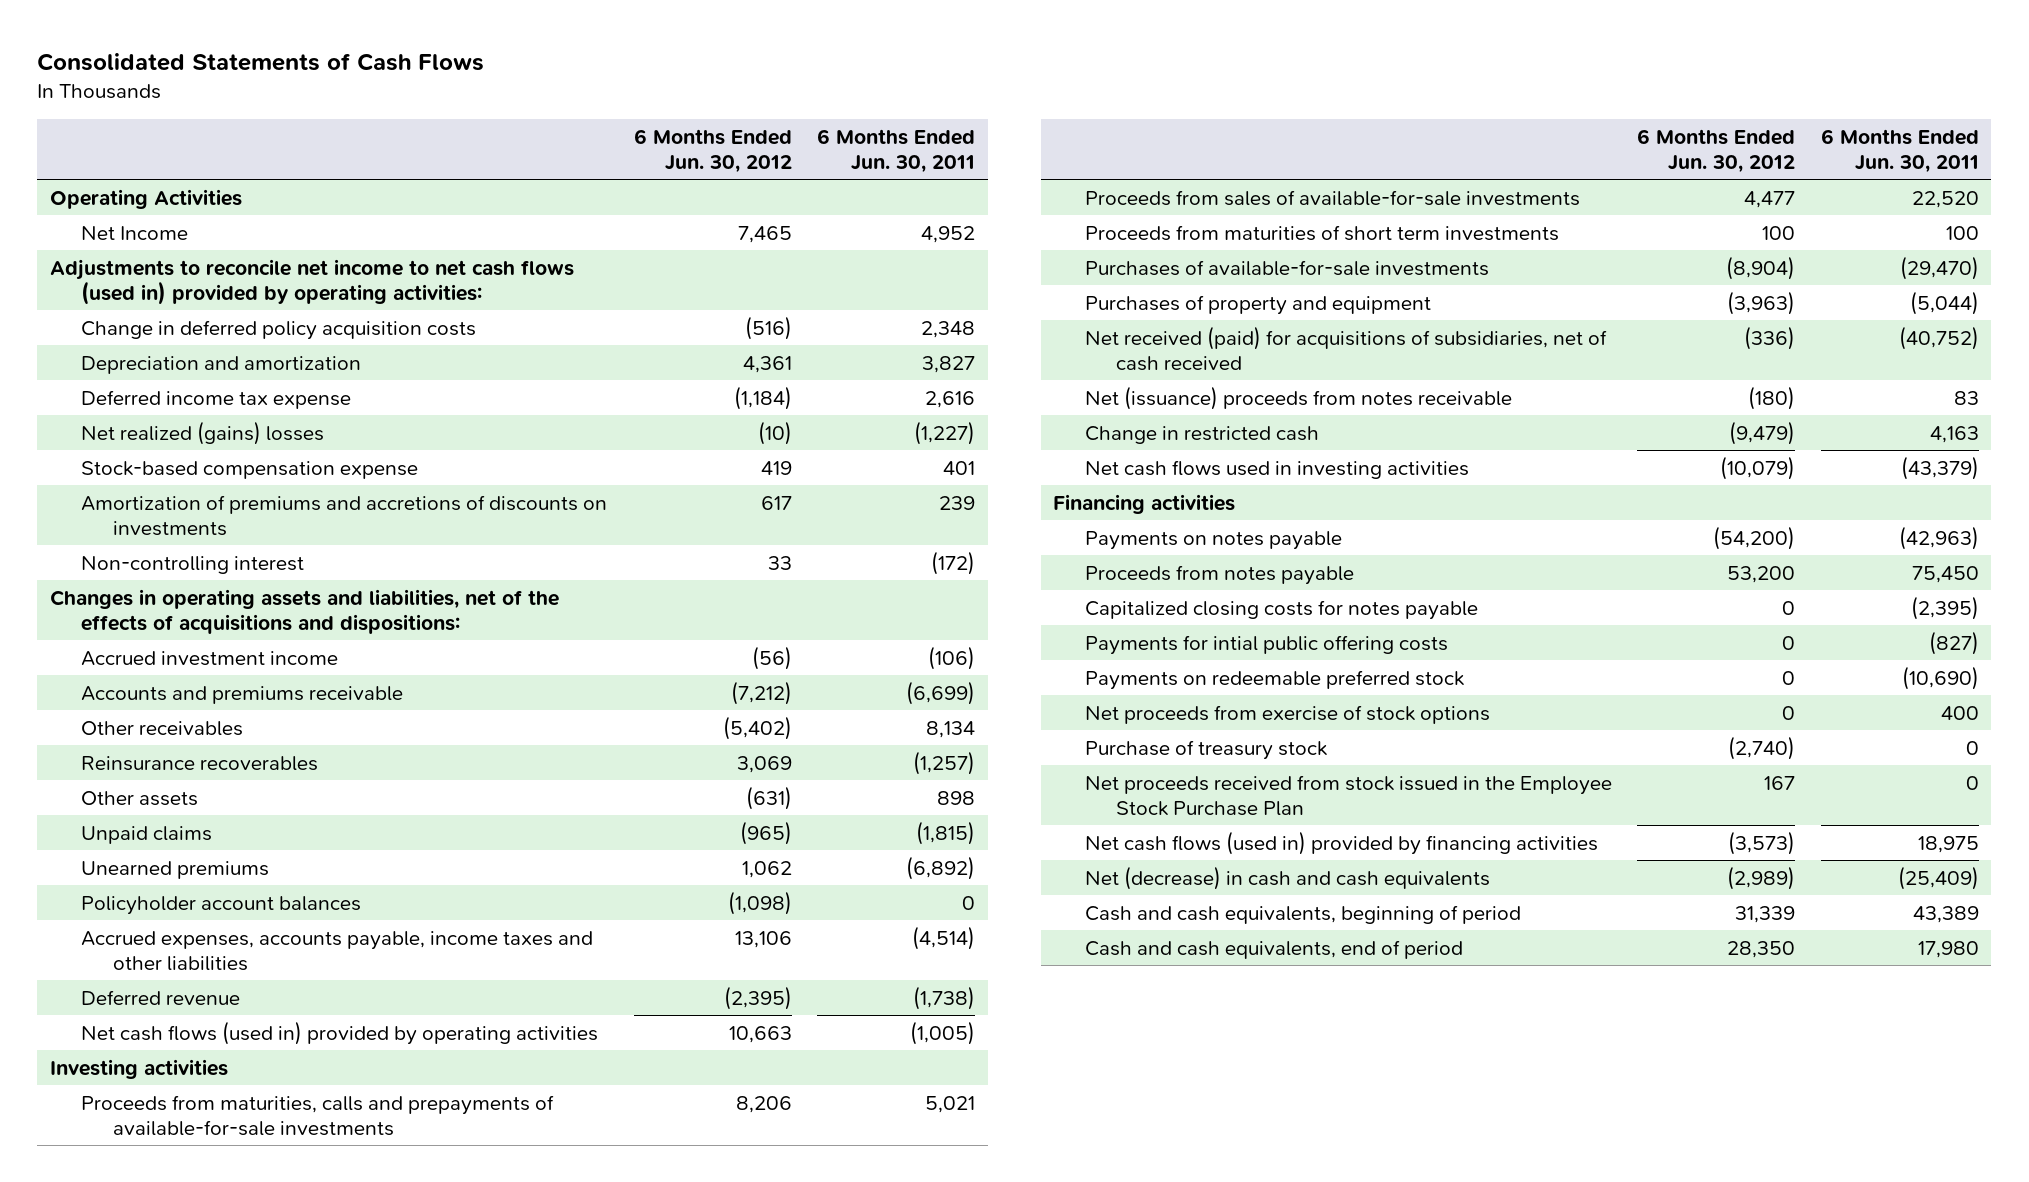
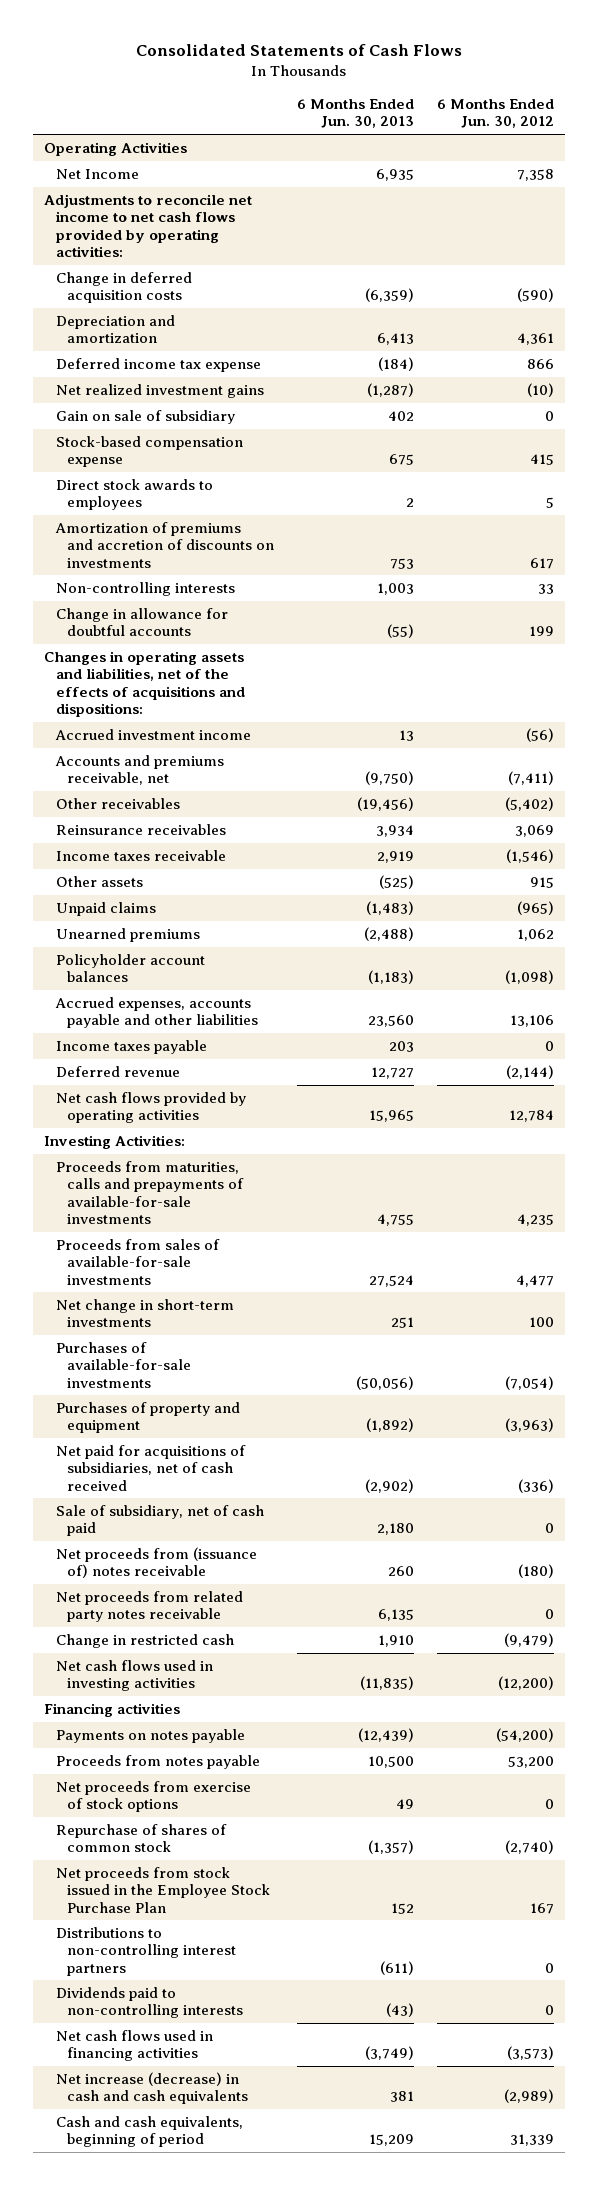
[817,129,976,173] 6 Months Ended Jun. 30, 2011 -> none
none -> [296,98,414,129] 6 Months Ended Jun. 30, 2013
[737,225,792,243] 7,465 -> [516,169,554,182] 7,358
[50,258,575,305] Adjustments to reconcile net income to net cash flows (used in) provided by operating activities: -> [43,194,252,257] Adjustments to reconcile net income to net cash flows provided by operating activities:
[81,319,477,340] Change in deferred policy acquisition costs -> [55,272,192,304] Change in deferred acquisition costs
[744,315,792,340] (516) -> [516,288,554,303] (590)
[733,385,792,410] (1,184) -> [526,359,554,370] 866
[81,420,325,445] Net realized (gains) losses -> [55,384,264,399] Net realized investment gains
none -> [55,410,235,425] Gain on sale of subsidiary
[760,460,792,475] 419 -> [529,454,554,466] 415
none -> [55,479,213,511] Direct stock awards to employees
[81,494,608,536] Amortization of premiums and accretions of discounts on investments -> [54,522,275,568] Amortization of premiums and accretion of discounts on investments
[81,555,305,574] Non-controlling interest -> [55,582,235,597] Non-controlling interests
none -> [55,608,228,637] Change in allowance for doubtful accounts
[81,685,404,704] Accounts and premiums receivable -> [54,755,224,786] Accounts and premiums receivable, net
[730,680,792,705] (7,212) -> [507,771,554,786] (7,411)
[81,755,319,771] Reinsurance recoverables -> [55,824,226,836] Reinsurance receivables
none -> [55,850,226,862] Income taxes receivable
[745,785,792,810] (631) -> [529,877,554,889] 915
[81,930,594,971] Accrued expenses, accounts payable, income taxes and other liabilities -> [54,997,259,1029] Accrued expenses, accounts payable and other liabilities
none -> [55,1040,207,1055] Income taxes payable
[723,985,792,1010] (2,395) -> [505,1065,554,1080] (2,144)
[81,1020,599,1045] Net cash flows (used in) provided by operating activities -> [55,1092,246,1124] Net cash flows provided by operating activities
[728,1025,792,1043] 10,663 -> [508,1110,554,1123] 12,784
[50,1058,229,1079] Investing activities -> [43,1135,185,1150] Investing Activities:
[735,1095,792,1113] 8,206 -> [516,1213,554,1226] 4,235
[1084,224,1559,241] Proceeds from maturities of short term investments -> [55,1299,234,1328] Net change in short-term investments
[1726,255,1796,280] (8,904) -> [504,1375,554,1390] (7,054)
[1084,325,1607,371] Net received (paid) for acquisitions of subsidiaries, net of cash received -> [55,1445,246,1491] Net paid for acquisitions of subsidiaries, net of cash received
none -> [55,1505,264,1537] Sale of subsidiary, net of cash paid
[1084,385,1512,410] Net (issuance) proceeds from notes receivable -> [55,1547,257,1579] Net proceeds from (issuance of) notes receivable
none -> [55,1591,243,1623] Net proceeds from related party notes receivable
[1720,455,1796,480] (10,079) -> [497,1676,554,1691] (12,200)
[1084,599,1478,620] Capitalized closing costs for notes payable -> none
[1084,634,1448,655] Payments for intial public offering costs -> none
[1084,669,1464,690] Payments on redeemable preferred stock -> none
[1084,739,1327,760] Purchase of treasury stock -> [55,1824,227,1853] Repurchase of shares of common stock
[1084,774,1612,816] Net proceeds received from stock issued in the Employee Stock Purchase Plan -> [55,1867,271,1913] Net proceeds from stock issued in the Employee Stock Purchase Plan
none -> [55,1927,237,1976] Distributions to non-controlling interest partners
none -> [55,1987,244,2019] Dividends paid to non-controlling interests
[1084,830,1598,855] Net cash flows (used in) provided by financing activities -> [55,2030,213,2062] Net cash flows used in financing activities
[1084,865,1490,890] Net (decrease) in cash and cash equivalents -> [55,2072,249,2105] Net increase (decrease) in cash and cash equivalents
[1084,939,1463,959] Cash and cash equivalents, end of period -> none

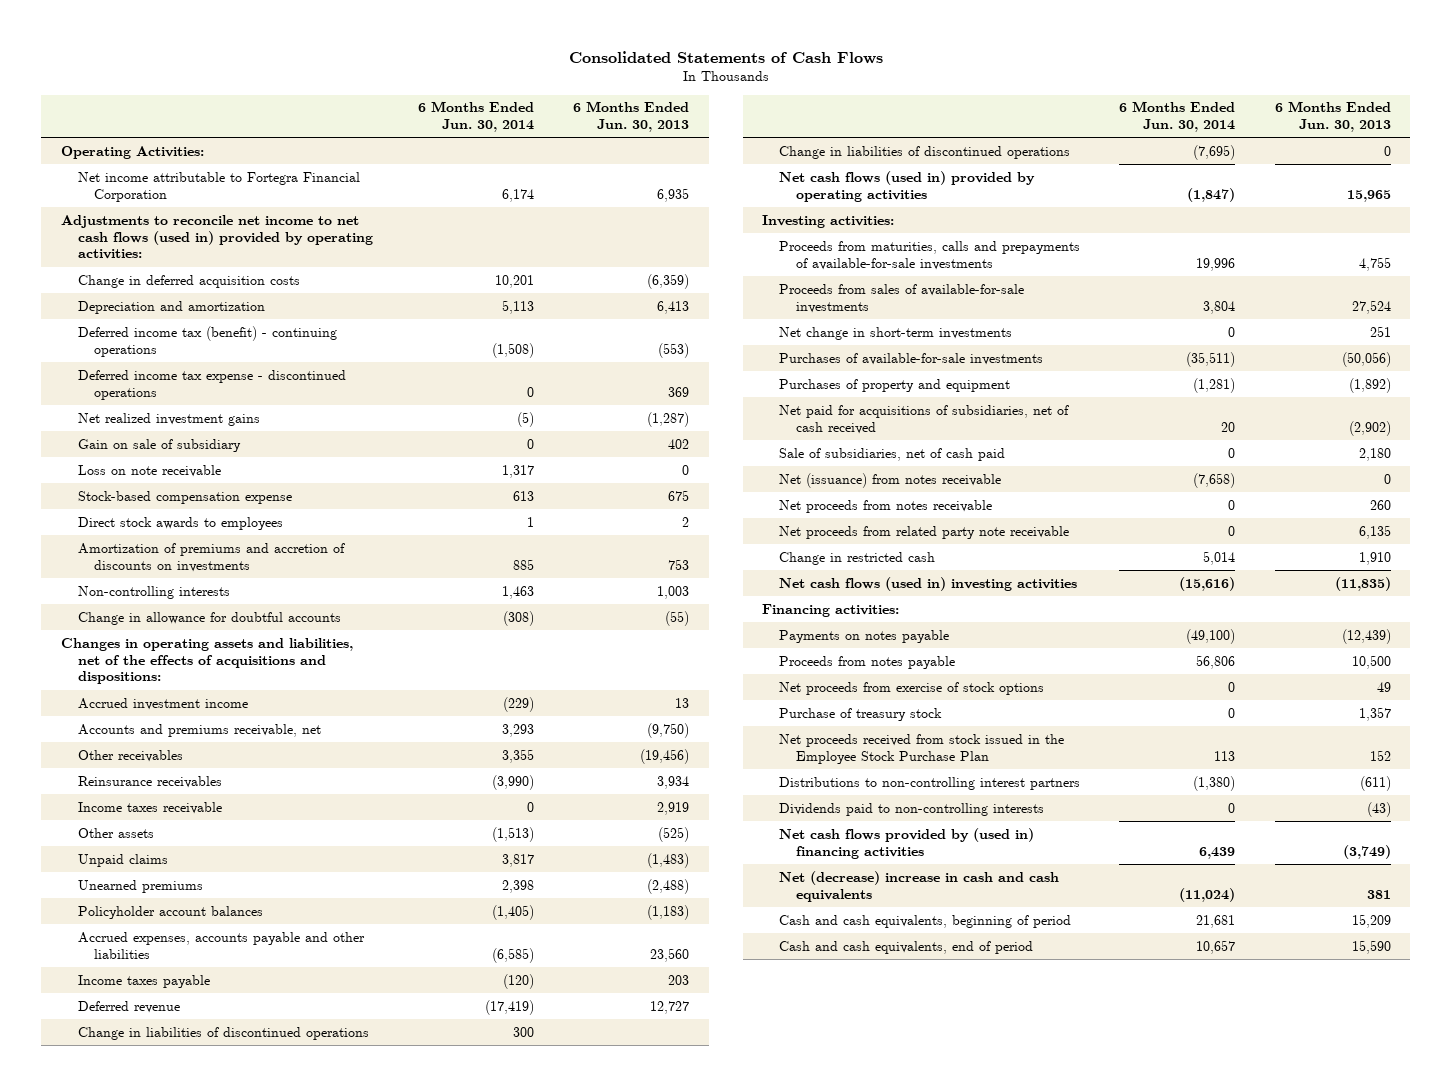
[436,98,554,129] 6 Months Ended Jun. 30, 2012 -> none
none -> [417,101,534,133] 6 Months Ended Jun. 30, 2014
[43,142,187,157] Operating Activities -> [61,145,205,159] Operating Activities:
[55,169,139,180] Net Income -> [77,171,360,202] Net income attributable to Fortegra Financial Corporation
[43,194,252,257] Adjustments to reconcile net income to net cash flows provided by operating activities: -> [61,214,373,260] Adjustments to reconcile net income to net cash flows (used in) provided by operating activities:
[55,358,261,373] Deferred income tax expense -> [77,325,337,357] Deferred income tax (benefit) - continuing operations
[377,357,414,372] (184) -> [658,342,690,358] (553)
none -> [77,369,346,400] Deferred income tax expense - discontinued operations
none -> [77,464,221,477] Loss on note receivable
none -> [77,1026,369,1040] Change in liabilities of discontinued operations
none -> [779,145,1071,159] Change in liabilities of discontinued operations
[55,1092,246,1124] Net cash flows provided by operating activities -> [779,170,1036,202] Net cash flows (used in) provided by operating activities
[43,1135,185,1150] Investing Activities: -> [762,214,895,228] Investing activities:
[55,1505,264,1537] Sale of subsidiary, net of cash paid -> [779,447,1006,461] Sale of subsidiaries, net of cash paid
none -> [779,472,1002,488] Net (issuance) from notes receivable
[55,1547,257,1579] Net proceeds from (issuance of) notes receivable -> [779,499,993,513] Net proceeds from notes receivable
[55,1591,243,1623] Net proceeds from related party notes receivable -> [779,525,1070,539] Net proceeds from related party note receivable
[55,1660,213,1692] Net cash flows used in investing activities -> [779,576,1078,591] Net cash flows (used in) investing activities
[43,1703,180,1718] Financing activities -> [762,603,900,617] Financing activities:
[55,1824,227,1853] Repurchase of shares of common stock -> [779,707,943,721] Purchase of treasury stock
[367,1840,414,1855] (1,357) -> [1358,706,1391,721] 1,357
[55,1867,271,1913] Net proceeds from stock issued in the Employee Stock Purchase Plan -> [779,733,1065,764] Net proceeds received from stock issued in the Employee Stock Purchase Plan
[55,2030,213,2062] Net cash flows used in financing activities -> [779,827,1035,859] Net cash flows provided by (used in) financing activities
[55,2072,249,2105] Net increase (decrease) in cash and cash equivalents -> [779,870,1060,902] Net (decrease) increase in cash and cash equivalents
none -> [779,940,1034,954] Cash and cash equivalents, end of period

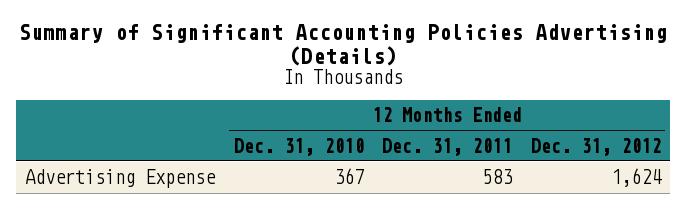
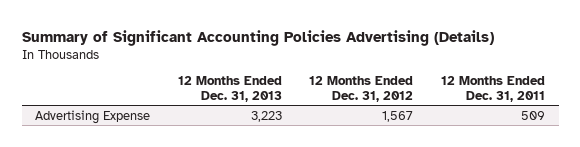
[233,137,364,156] Dec. 31, 2010 -> none
none -> [177,76,282,103] 12 Months Ended Dec. 31, 2013
[482,169,514,185] 583 -> [520,110,545,120] 509
[610,168,662,188] 1,624 -> [382,110,414,122] 1,567

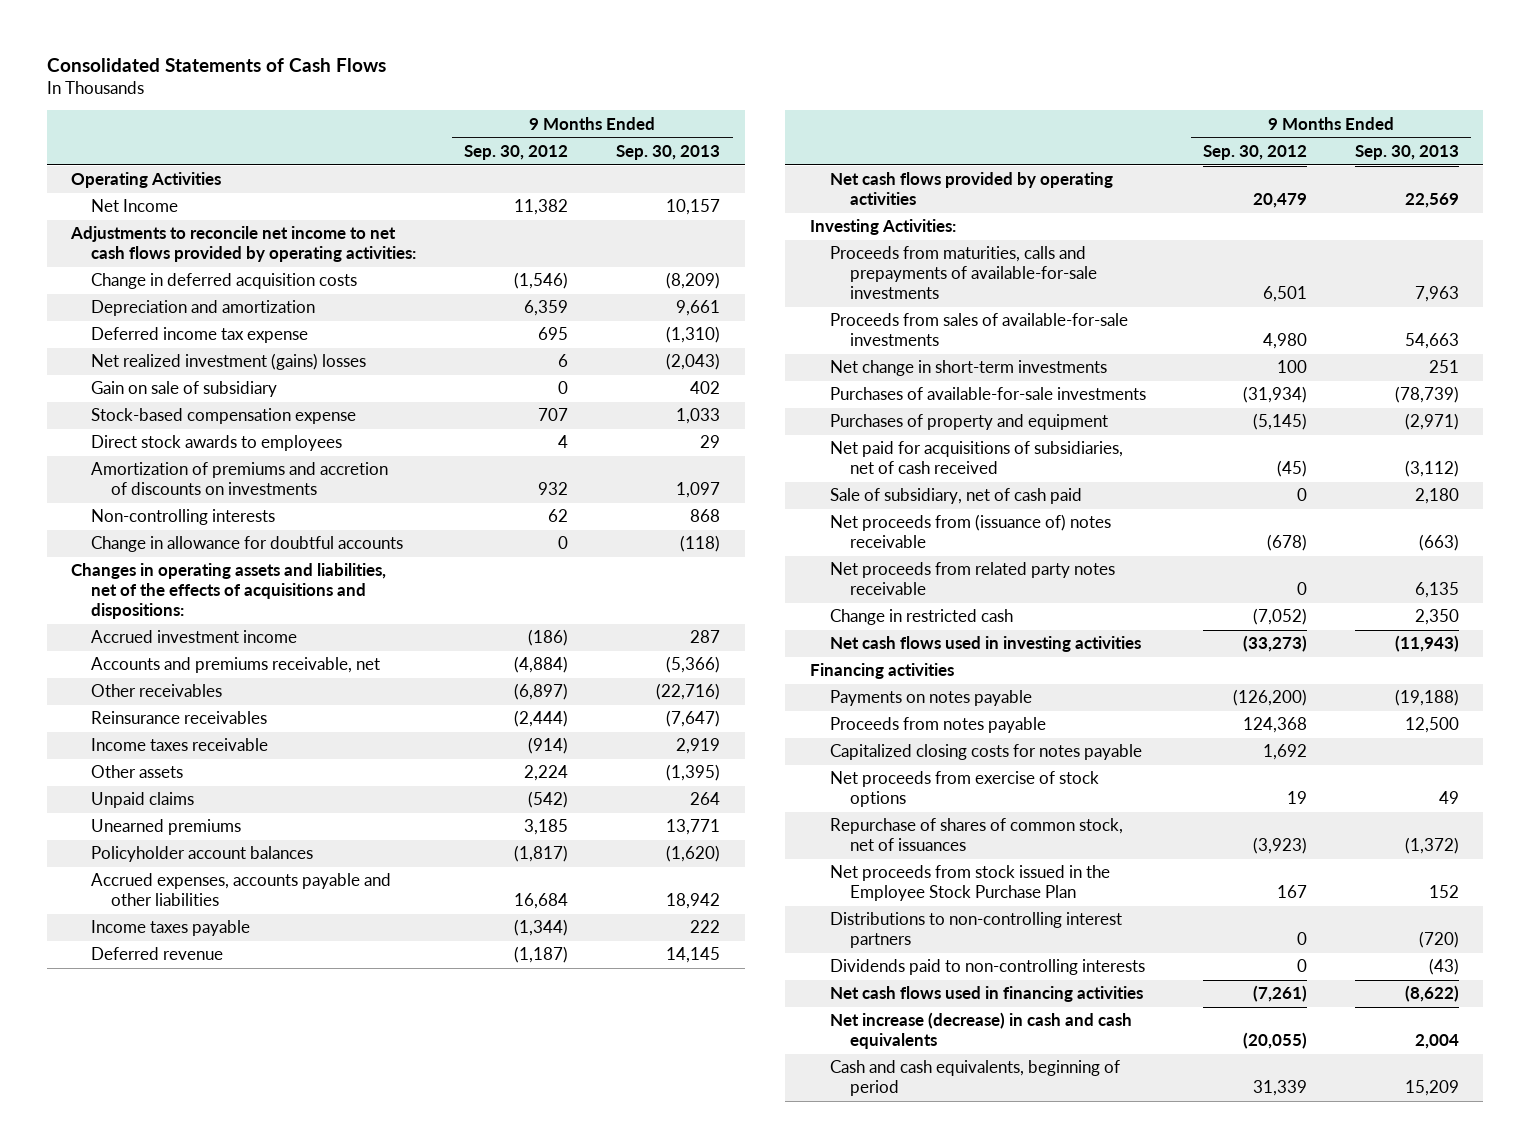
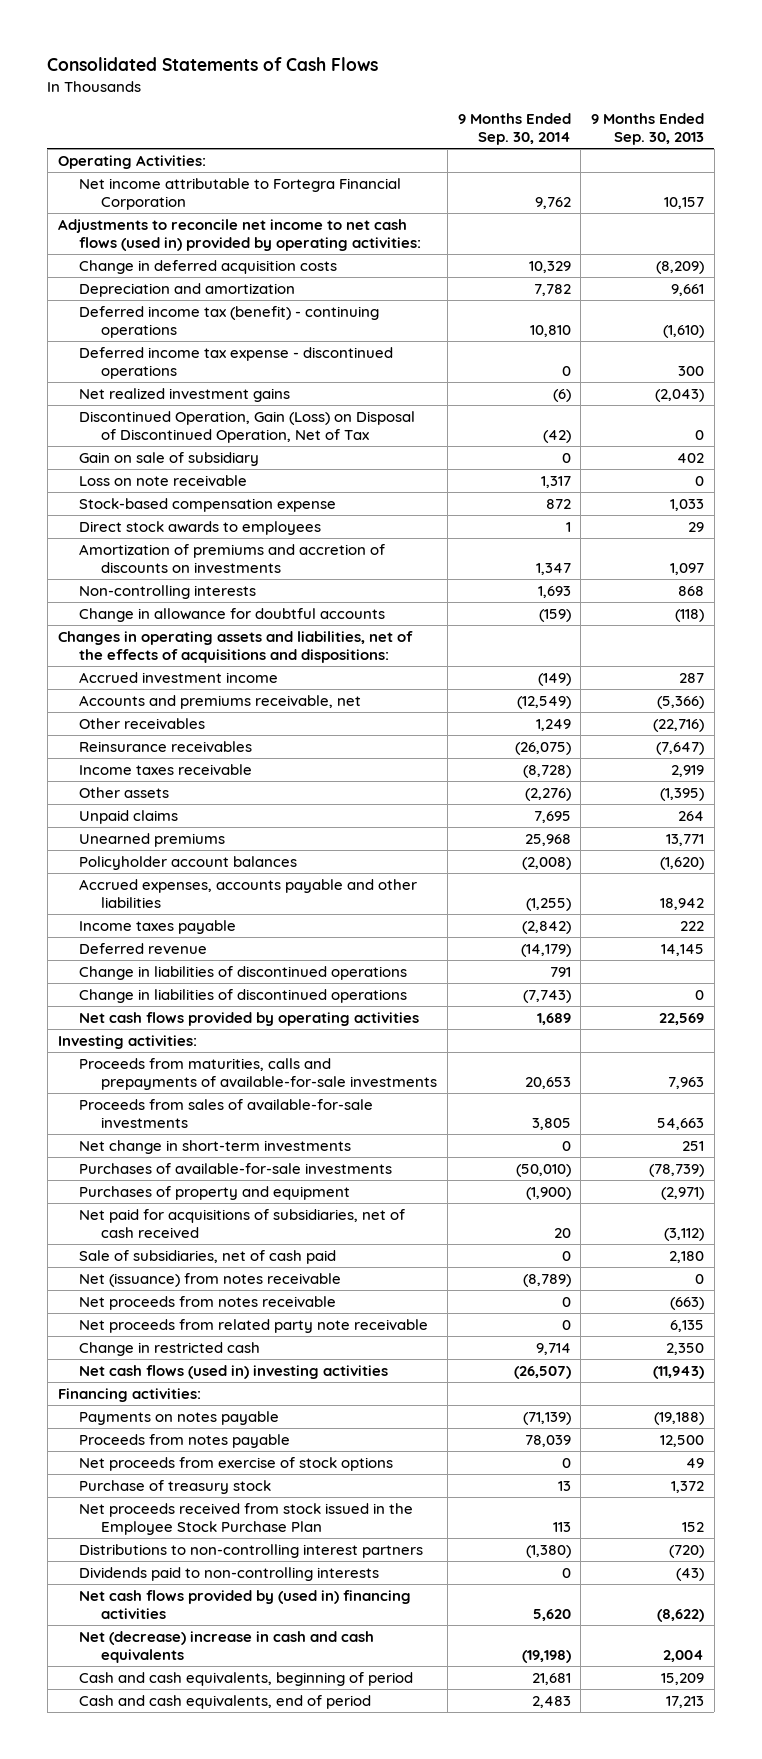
[464,144,569,160] Sep. 30, 2012 -> none
none -> [457,112,571,146] 9 Months Ended Sep. 30, 2014
[70,172,221,189] Operating Activities -> [57,154,206,169] Operating Activities:
[90,199,178,213] Net Income -> [79,177,402,211] Net income attributable to Fortegra Financial Corporation
[69,226,416,263] Adjustments to reconcile net income to net cash flows provided by operating activities: -> [57,218,422,252] Adjustments to reconcile net income to net cash flows (used in) provided by operating activities:
[90,327,308,344] Deferred income tax expense -> [79,305,380,339] Deferred income tax (benefit) - continuing operations
[666,326,721,344] (1,310) -> [663,325,705,339] (1,610)
none -> [79,346,394,380] Deferred income tax expense - discontinued operations
[90,353,366,371] Net realized investment (gains) losses -> [79,387,291,402] Net realized investment gains
none -> [79,410,416,444] Discontinued Operation, Gain (Loss) on Disposal of Discontinued Operation, Net of Tax
none -> [79,474,248,486] Loss on note receivable
none -> [79,965,408,980] Change in liabilities of discontinued operations
none -> [79,988,408,1003] Change in liabilities of discontinued operations
[809,219,956,236] Investing Activities: -> [57,1034,197,1049] Investing activities:
[829,488,1082,505] Sale of subsidiary, net of cash paid -> [79,1249,337,1264] Sale of subsidiaries, net of cash paid
none -> [79,1272,342,1287] Net (issuance) from notes receivable
[829,514,1111,549] Net proceeds from (issuance of) notes receivable -> [79,1295,337,1310] Net proceeds from notes receivable
[829,562,1115,596] Net proceeds from related party notes receivable -> [79,1318,429,1333] Net proceeds from related party note receivable
[829,636,1141,653] Net cash flows used in investing activities -> [79,1364,389,1379] Net cash flows (used in) investing activities
[809,663,954,680] Financing activities -> [57,1387,201,1402] Financing activities:
[829,744,1142,761] Capitalized closing costs for notes payable -> none
[829,818,1123,852] Repurchase of shares of common stock, net of issuances -> [79,1479,272,1494] Purchase of treasury stock
[1405,837,1460,855] (1,372) -> [671,1480,705,1493] 1,372
[829,865,1110,902] Net proceeds from stock issued in the Employee Stock Purchase Plan -> [79,1502,414,1536] Net proceeds received from stock issued in the Employee Stock Purchase Plan
[829,986,1143,1003] Net cash flows used in financing activities -> [79,1589,412,1620] Net cash flows provided by (used in) financing activities
[829,1012,1132,1050] Net increase (decrease) in cash and cash equivalents -> [79,1630,375,1664] Net (decrease) increase in cash and cash equivalents
none -> [79,1694,372,1709] Cash and cash equivalents, end of period

